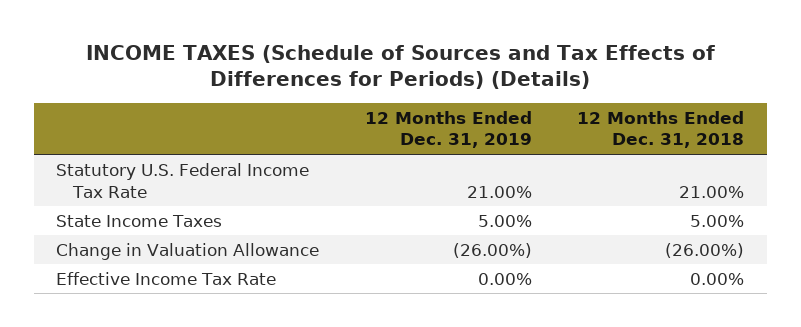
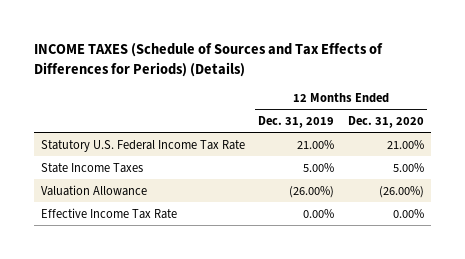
[577,110,745,149] 12 Months Ended Dec. 31, 2018 -> none
none -> [348,116,425,129] Dec. 31, 2020
[56,242,320,260] Change in Valuation Allowance -> [40,184,147,196] Valuation Allowance

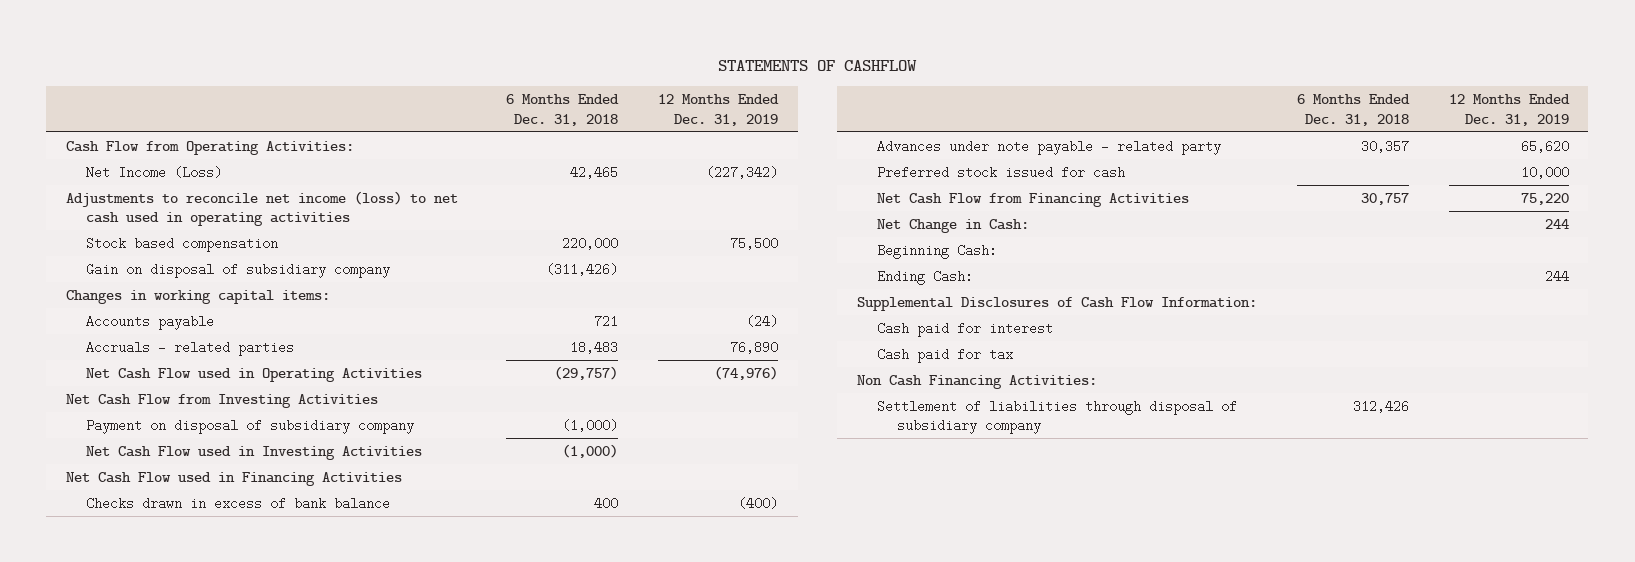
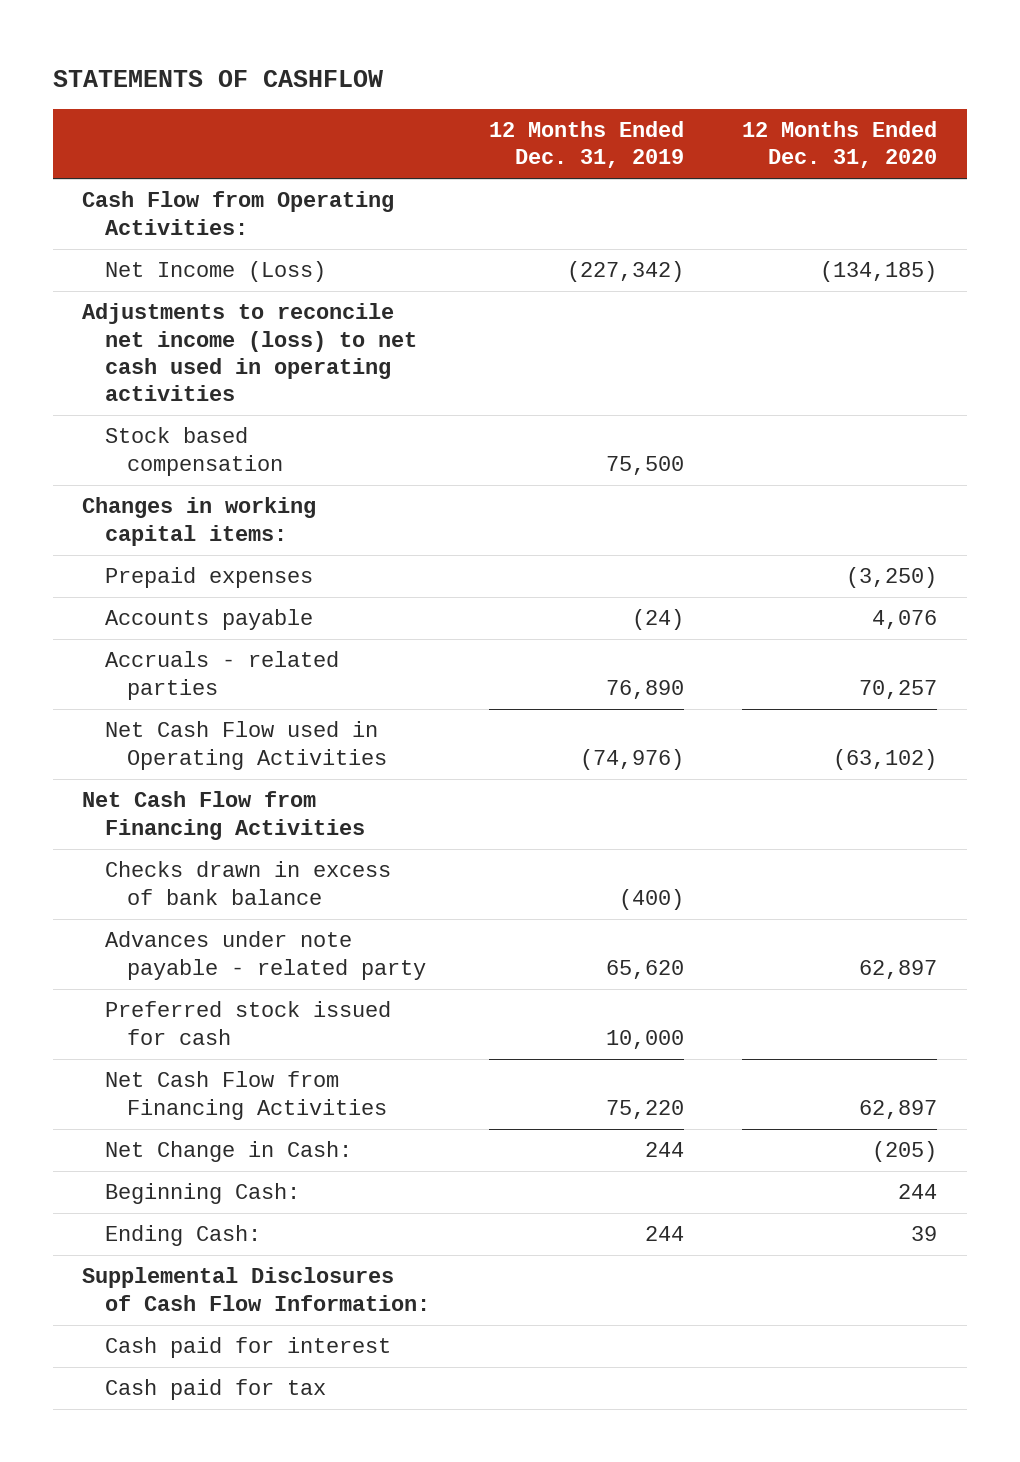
[505,93,619,126] 6 Months Ended Dec. 31, 2018 -> none
none -> [742,121,938,169] 12 Months Ended Dec. 31, 2020
[85,262,390,278] Gain on disposal of subsidiary company -> none
none -> [104,567,313,589] Prepaid expenses
[65,393,378,408] Net Cash Flow from Investing Activities -> none
[85,418,414,434] Payment on disposal of subsidiary company -> none
[85,445,422,460] Net Cash Flow used in Investing Activities -> none
[65,471,402,486] Net Cash Flow used in Financing Activities -> [82,791,365,840] Net Cash Flow from Financing Activities
[856,374,1097,389] Non Cash Financing Activities: -> none
[876,399,1237,435] Settlement of liabilities through disposal of subsidiary company -> none

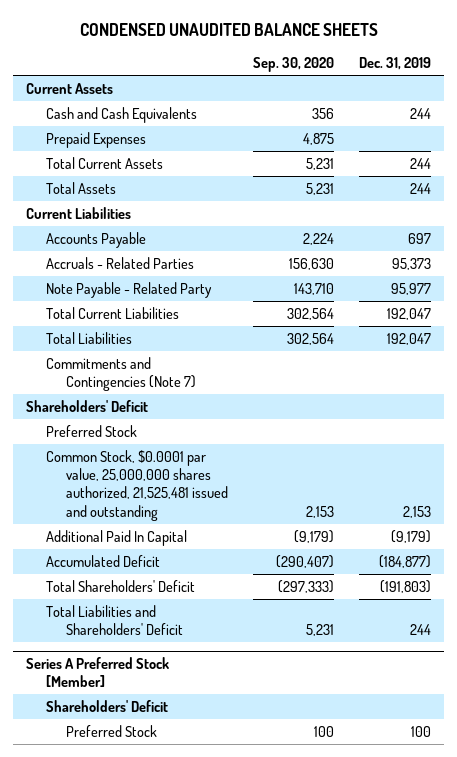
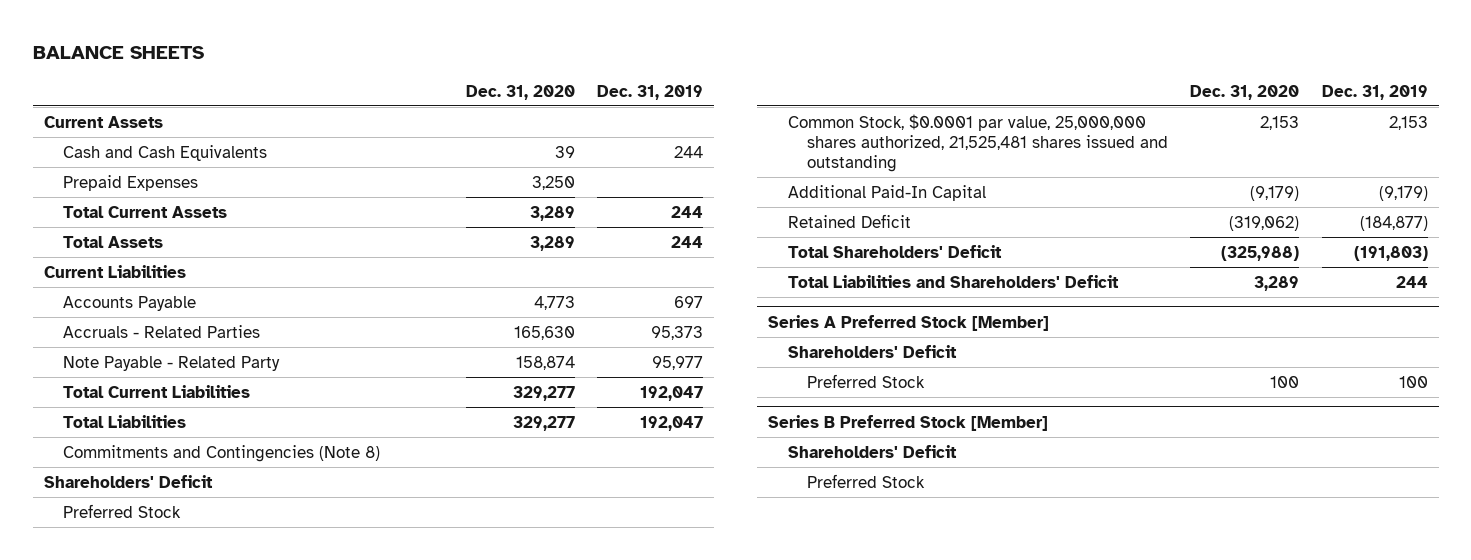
[79,23,378,37] CONDENSED UNAUDITED BALANCE SHEETS -> [32,45,204,59] BALANCE SHEETS
[253,57,335,73] Sep. 30, 2020 -> none
none -> [466,84,576,100] Dec. 31, 2020
[46,356,197,392] Commitments and Contingencies (Note 7) -> [63,444,381,462] Commitments and Contingencies (Note 8)
[46,449,229,521] Common Stock, $0.0001 par value, 25,000,000 shares authorized, 21,525,481 issued and outstanding -> [787,113,1169,172] Common Stock, $0.0001 par value, 25,000,000 shares authorized, 21,525,481 shares issued and outstanding
[46,529,188,546] Additional Paid In Capital -> [787,184,986,201] Additional Paid-In Capital
[46,554,161,567] Accumulated Deficit -> [787,213,911,228] Retained Deficit
none -> [768,414,1049,431] Series B Preferred Stock [Member]
none -> [787,444,957,458] Shareholders' Deficit
none -> [807,473,926,488] Preferred Stock

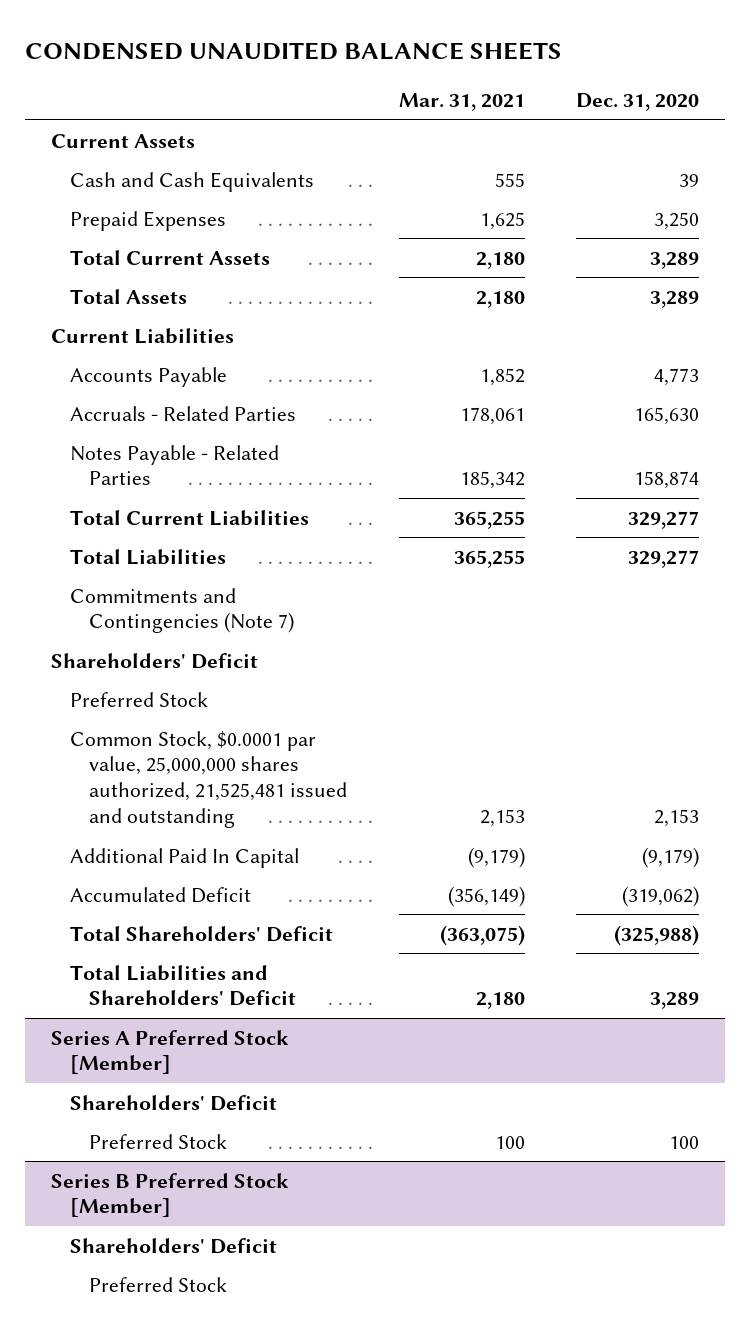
[32,45,204,59] BALANCE SHEETS -> [25,41,563,60] CONDENSED UNAUDITED BALANCE SHEETS
[597,84,704,100] Dec. 31, 2019 -> none
none -> [398,92,525,111] Mar. 31, 2021
[63,355,281,371] Note Payable - Related Party -> [69,444,279,486] Notes Payable - Related Parties
[63,444,381,462] Commitments and Contingencies (Note 8) -> [69,587,294,634] Commitments and Contingencies (Note 7)
[787,113,1169,172] Common Stock, $0.0001 par value, 25,000,000 shares authorized, 21,525,481 shares issued and outstanding -> [69,730,347,829] Common Stock, $0.0001 par value, 25,000,000 shares authorized, 21,525,481 issued and outstanding
[787,184,986,201] Additional Paid-In Capital -> [69,847,299,868] Additional Paid In Capital
[787,213,911,228] Retained Deficit -> [69,886,251,903] Accumulated Deficit

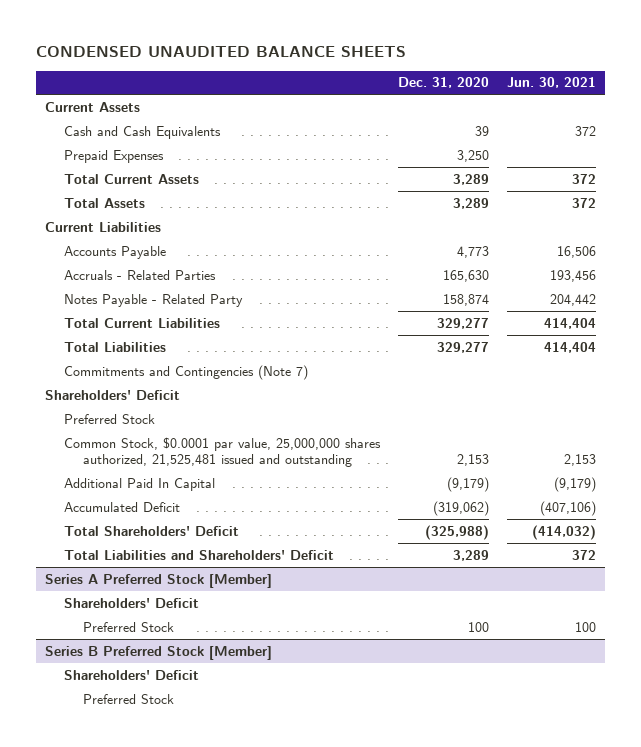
[398,92,525,111] Mar. 31, 2021 -> none
none -> [506,77,596,89] Jun. 30, 2021
[69,444,279,486] Notes Payable - Related Parties -> [64,293,244,307] Notes Payable - Related Party

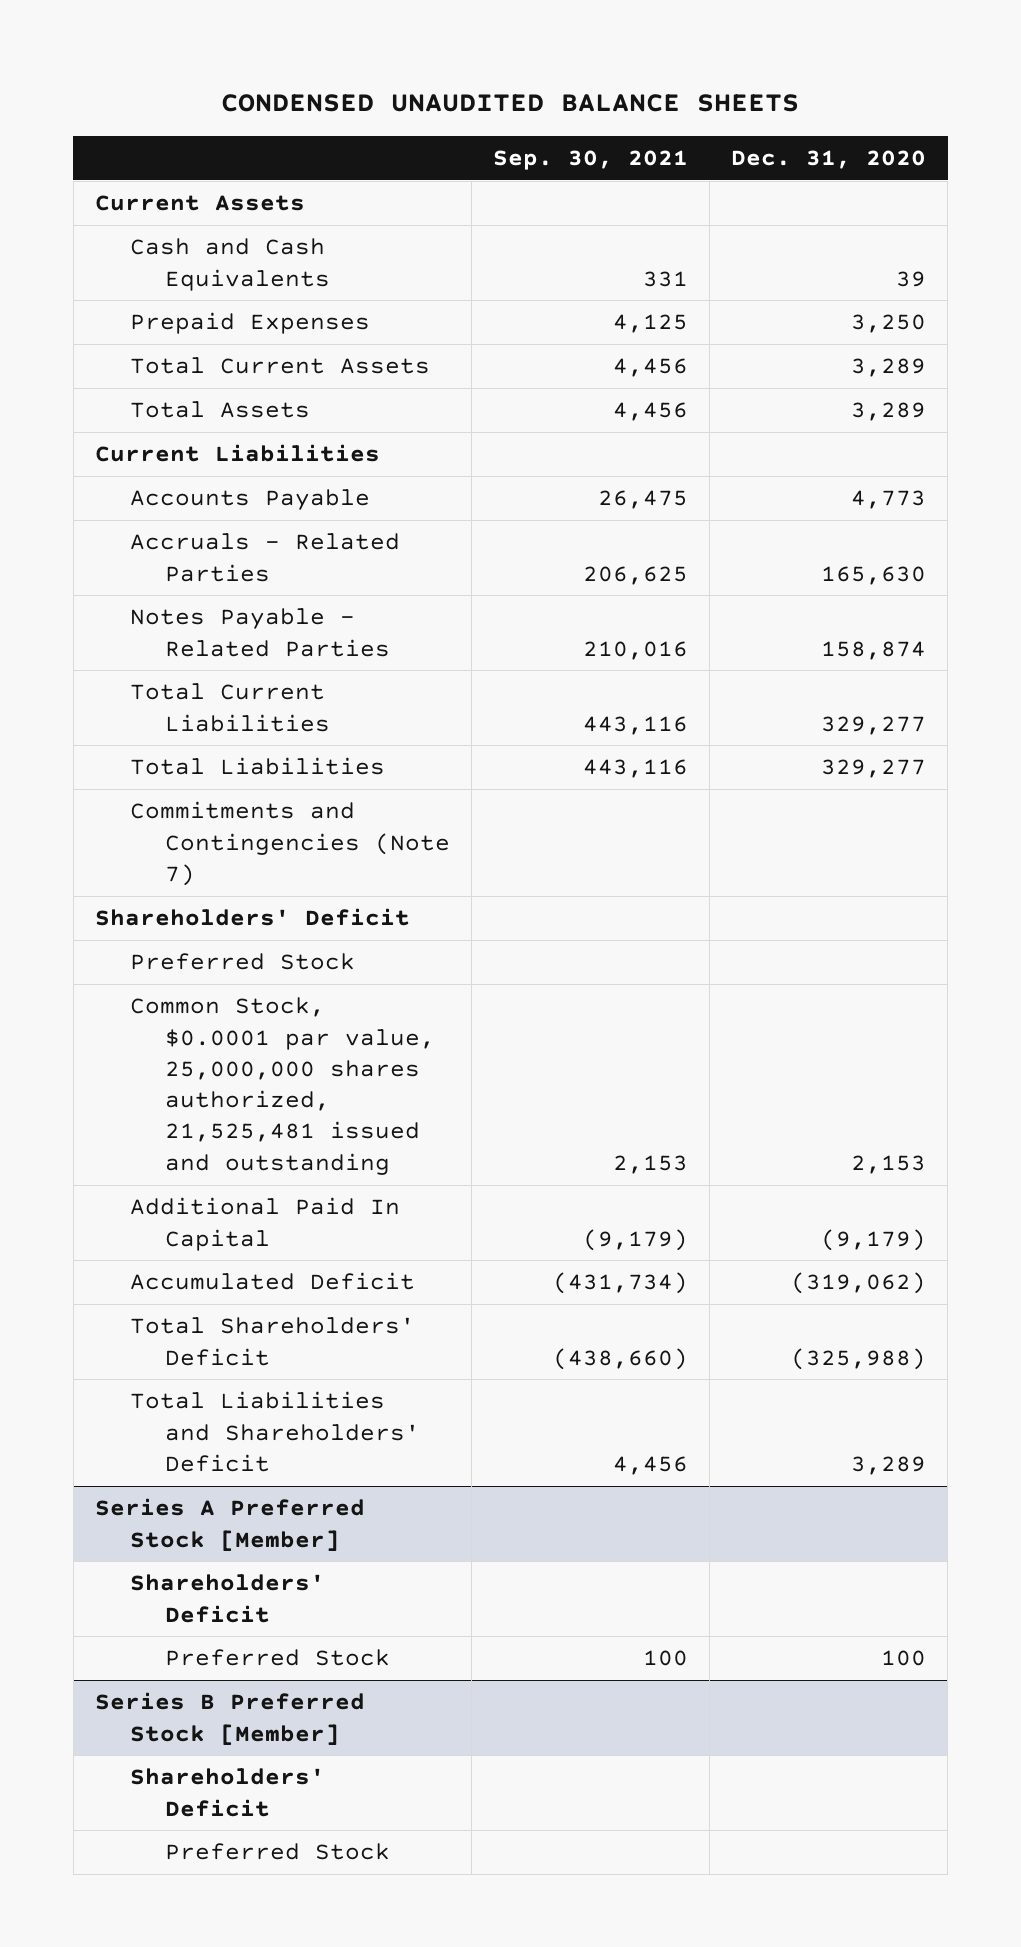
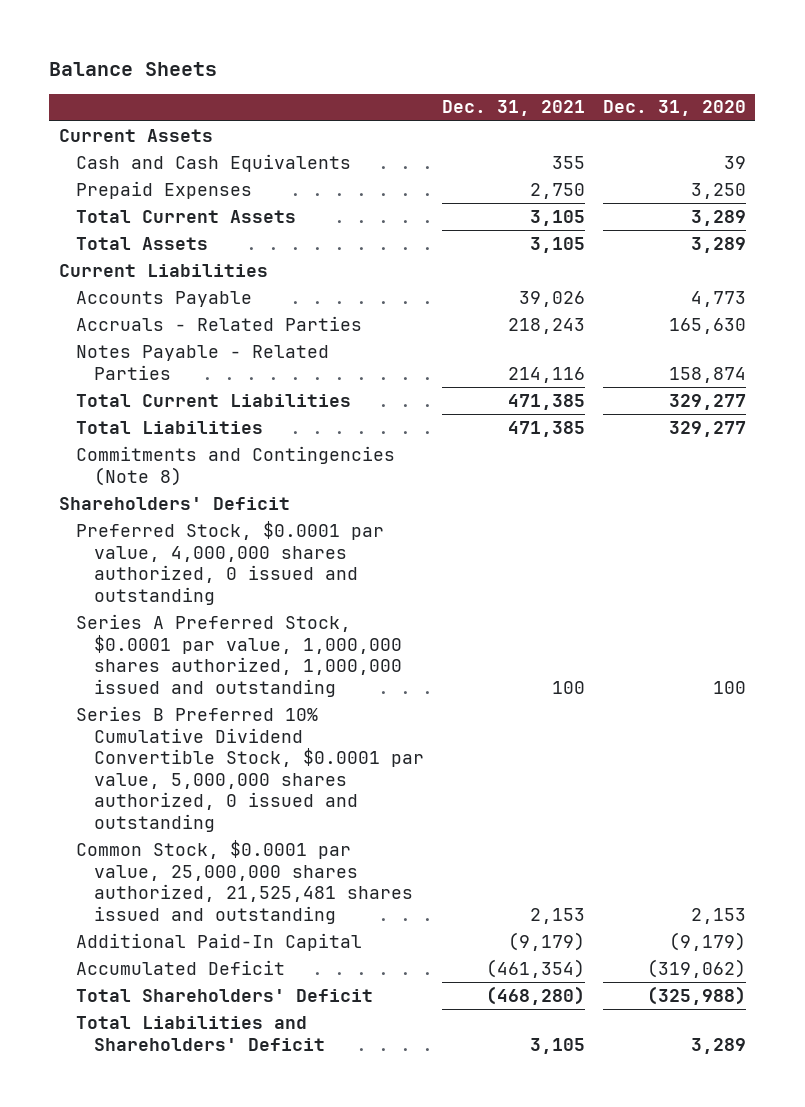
[221,94,800,113] CONDENSED UNAUDITED BALANCE SHEETS -> [49,62,218,77] Balance Sheets
[493,150,689,171] Sep. 30, 2021 -> none
none -> [442,100,586,117] Dec. 31, 2021
[129,801,450,886] Commitments and Contingencies (Note 7) -> [76,445,396,486] Commitments and Contingencies (Note 8)
[129,953,355,971] Preferred Stock -> [76,520,385,605] Preferred Stock, $0.0001 par value, 4,000,000 shares authorized, 0 issued and outstanding
none -> [76,613,403,697] Series A Preferred Stock, $0.0001 par value, 1,000,000 shares authorized, 1,000,000 issued and outstanding
none -> [76,705,425,832] Series B Preferred 10% Cumulative Dividend Convertible Stock, $0.0001 par value, 5,000,000 shares authorized, 0 issued and outstanding
[129,997,435,1175] Common Stock, $0.0001 par value, 25,000,000 shares authorized, 21,525,481 issued and outstanding -> [76,839,414,924] Common Stock, $0.0001 par value, 25,000,000 shares authorized, 21,525,481 shares issued and outstanding
[129,1197,400,1251] Additional Paid In Capital -> [76,932,363,951] Additional Paid-In Capital
[94,1498,365,1551] Series A Preferred Stock [Member] -> none
[129,1574,325,1623] Shareholders' Deficit -> none
[164,1649,390,1667] Preferred Stock -> none
[94,1692,365,1745] Series B Preferred Stock [Member] -> none
[129,1768,325,1817] Shareholders' Deficit -> none
[164,1843,390,1861] Preferred Stock -> none

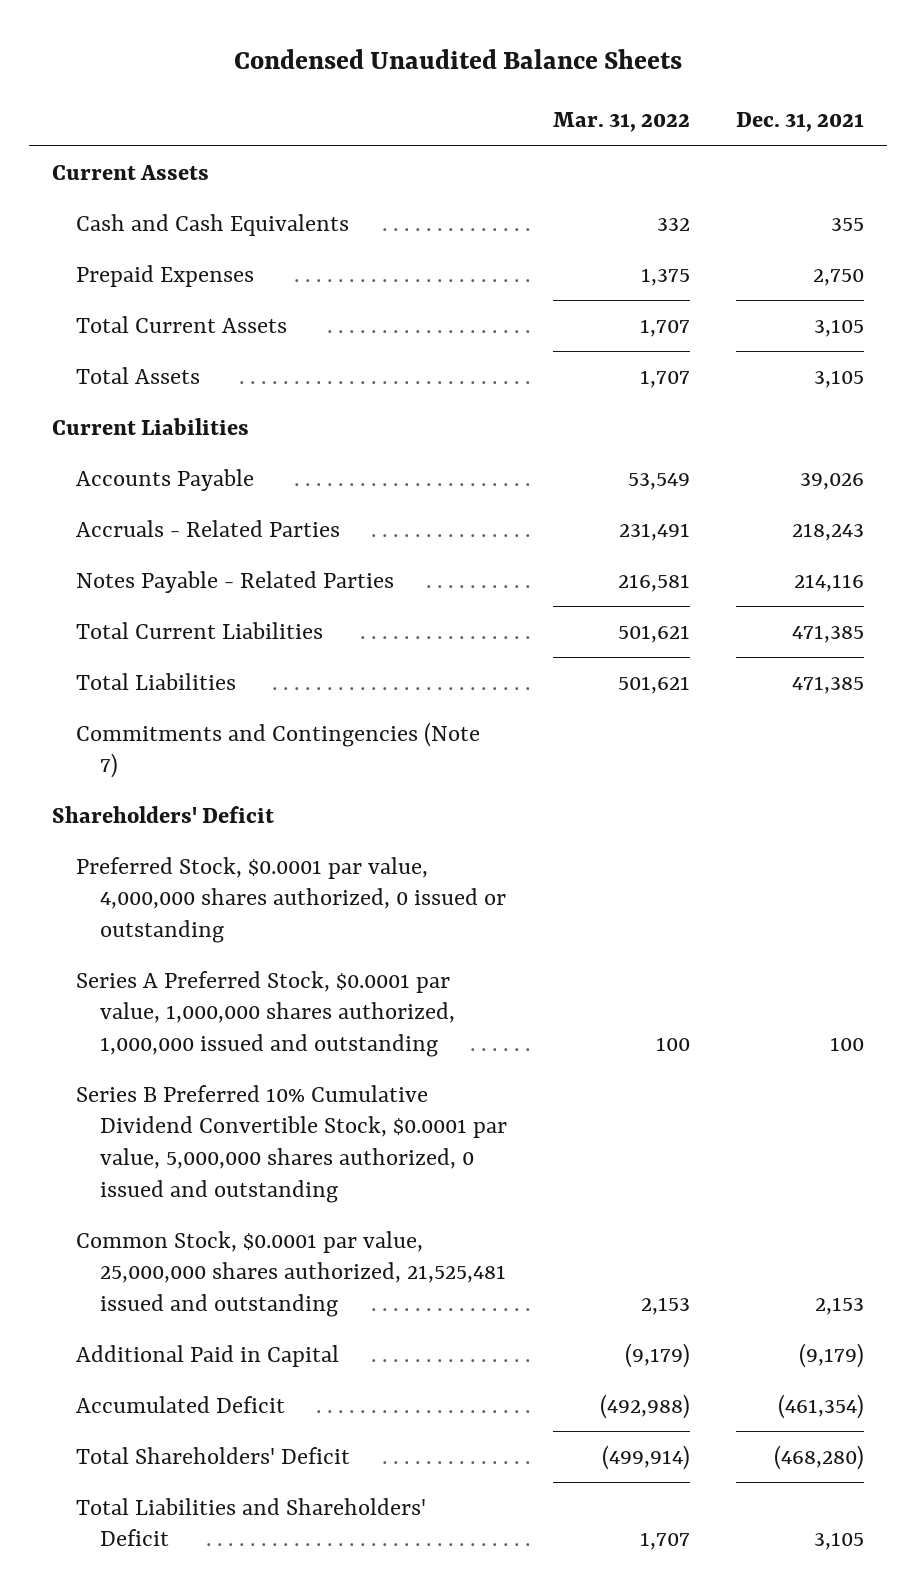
[49,62,218,77] Balance Sheets -> [234,49,683,70] Condensed Unaudited Balance Sheets
[603,100,747,117] Dec. 31, 2020 -> none
none -> [553,112,691,133] Mar. 31, 2022
[76,445,396,486] Commitments and Contingencies (Note 8) -> [76,721,481,779] Commitments and Contingencies (Note 7)
[76,520,385,605] Preferred Stock, $0.0001 par value, 4,000,000 shares authorized, 0 issued and outstanding -> [76,856,507,944] Preferred Stock, $0.0001 par value, 4,000,000 shares authorized, 0 issued or outstanding
[76,839,414,924] Common Stock, $0.0001 par value, 25,000,000 shares authorized, 21,525,481 shares issued and outstanding -> [76,1230,507,1318] Common Stock, $0.0001 par value, 25,000,000 shares authorized, 21,525,481 issued and outstanding
[76,932,363,951] Additional Paid-In Capital -> [76,1344,340,1367] Additional Paid in Capital

